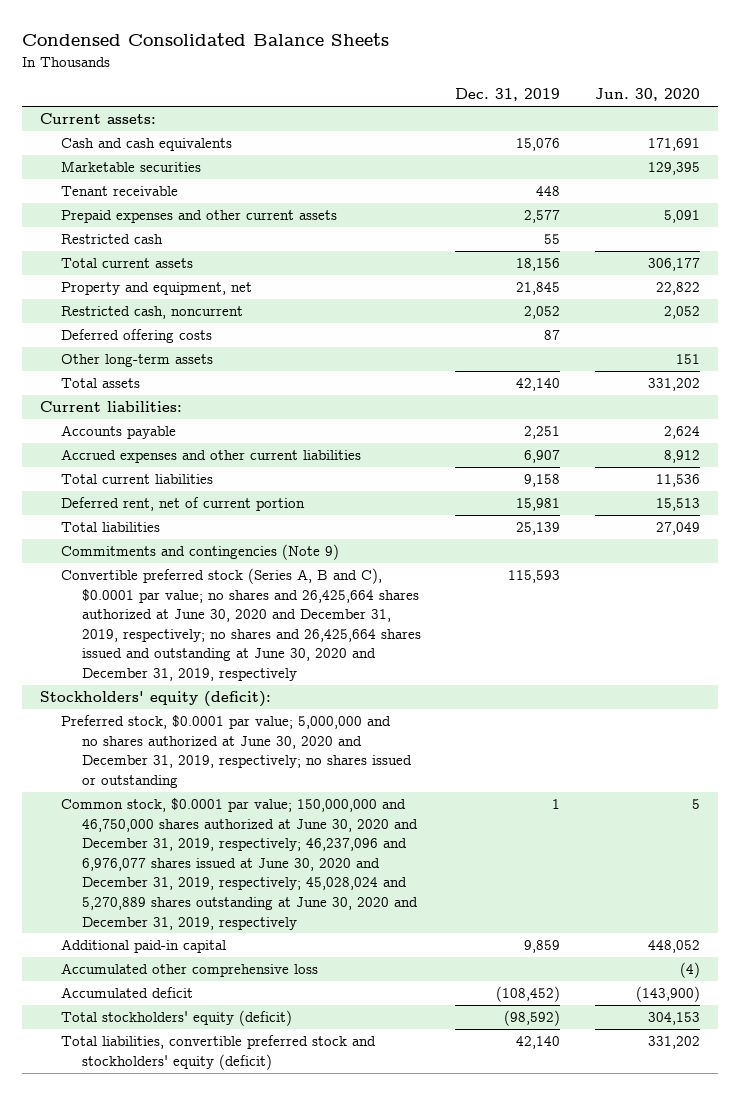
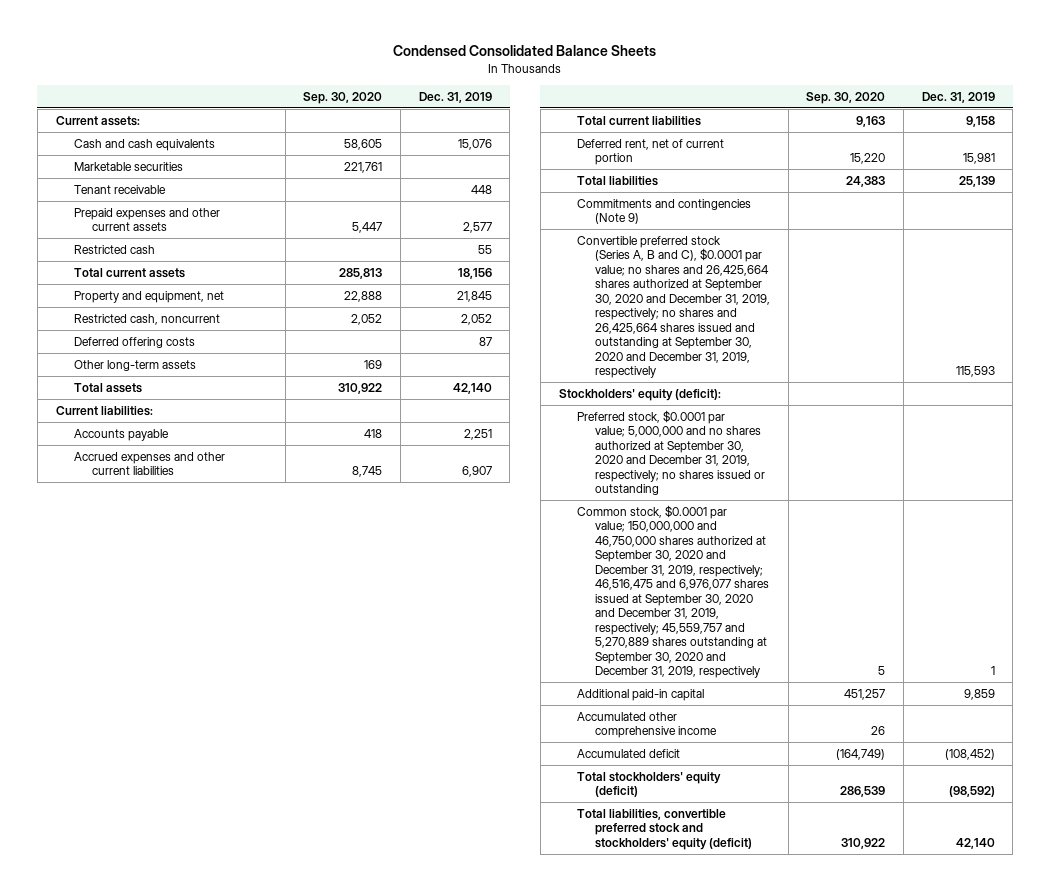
[595,88,701,102] Jun. 30, 2020 -> none
none -> [303,91,383,104] Sep. 30, 2020
[60,568,421,681] Convertible preferred stock (Series A, B and C), $0.0001 par value; no shares and 26,425,664 shares authorized at June 30, 2020 and December 31, 2019, respectively; no shares and 26,425,664 shares issued and outstanding at June 30, 2020 and December 31, 2019, respectively -> [576,235,771,379] Convertible preferred stock (Series A, B and C), $0.0001 par value; no shares and 26,425,664 shares authorized at September 30, 2020 and December 31, 2019, respectively; no shares and 26,425,664 shares issued and outstanding at September 30, 2020 and December 31, 2019, respectively
[60,715,412,788] Preferred stock, $0.0001 par value; 5,000,000 and no shares authorized at June 30, 2020 and December 31, 2019, respectively; no shares issued or outstanding -> [576,409,766,496] Preferred stock, $0.0001 par value; 5,000,000 and no shares authorized at September 30, 2020 and December 31, 2019, respectively; no shares issued or outstanding
[60,798,418,930] Common stock, $0.0001 par value; 150,000,000 and 46,750,000 shares authorized at June 30, 2020 and December 31, 2019, respectively; 46,237,096 and 6,976,077 shares issued at June 30, 2020 and December 31, 2019, respectively; 45,028,024 and 5,270,889 shares outstanding at June 30, 2020 and December 31, 2019, respectively -> [576,504,770,679] Common stock, $0.0001 par value; 150,000,000 and 46,750,000 shares authorized at September 30, 2020 and December 31, 2019, respectively; 46,516,475 and 6,976,077 shares issued at September 30, 2020 and December 31, 2019, respectively; 45,559,757 and 5,270,889 shares outstanding at September 30, 2020 and December 31, 2019, respectively
[60,963,318,978] Accumulated other comprehensive loss -> [576,711,718,739] Accumulated other comprehensive income

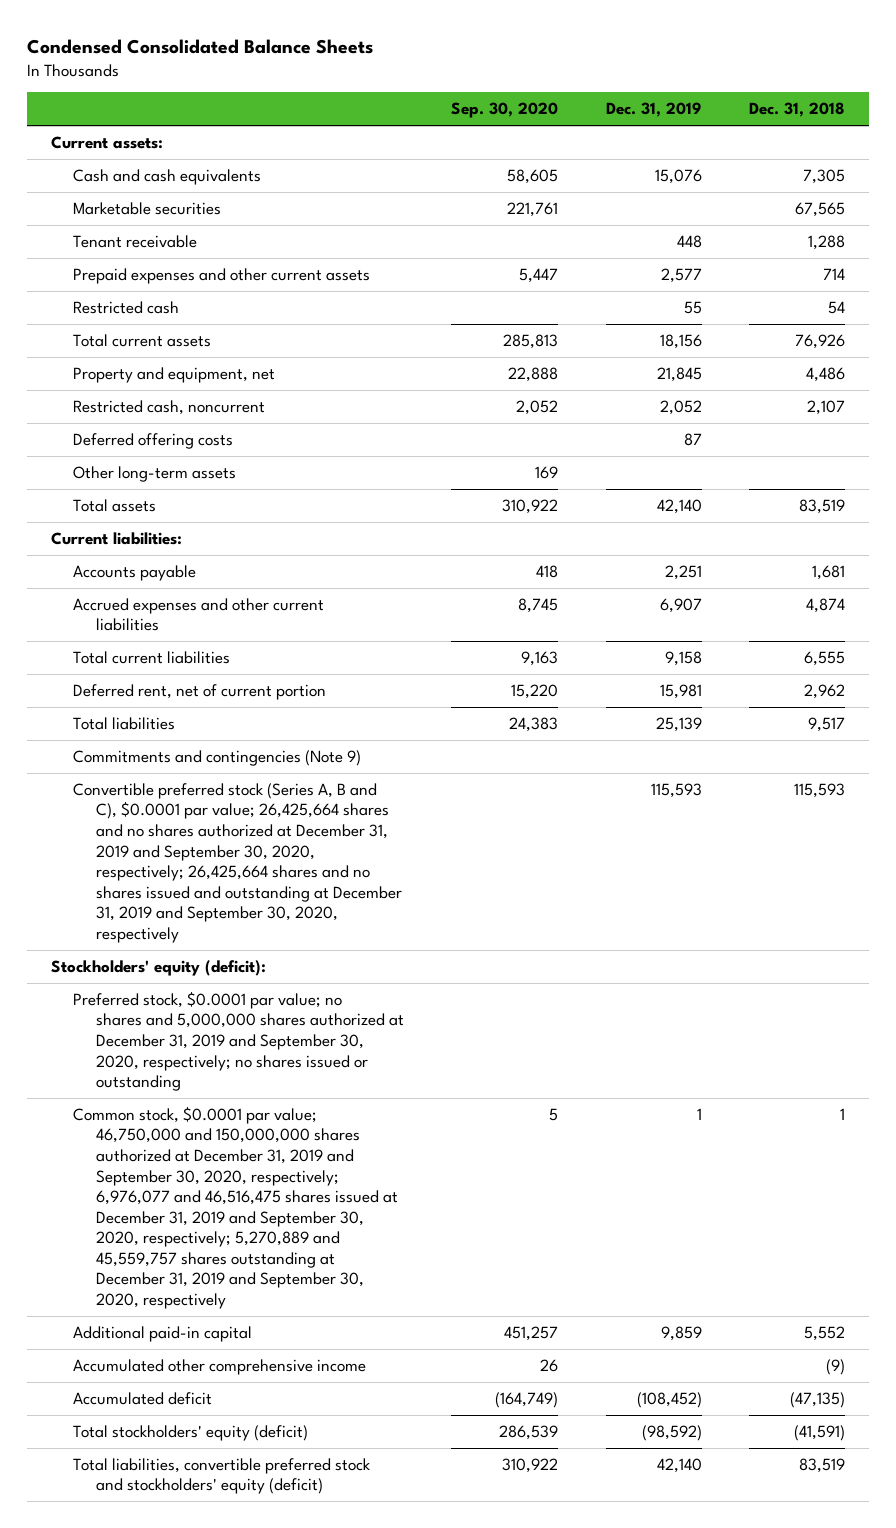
none -> [749,102,846,118] Dec. 31, 2018
[576,235,771,379] Convertible preferred stock (Series A, B and C), $0.0001 par value; no shares and 26,425,664 shares authorized at September 30, 2020 and December 31, 2019, respectively; no shares and 26,425,664 shares issued and outstanding at September 30, 2020 and December 31, 2019, respectively -> [73,782,403,943] Convertible preferred stock (Series A, B and C), $0.0001 par value; 26,425,664 shares and no shares authorized at December 31, 2019 and September 30, 2020, respectively; 26,425,664 shares and no shares issued and outstanding at December 31, 2019 and September 30, 2020, respectively
[576,409,766,496] Preferred stock, $0.0001 par value; 5,000,000 and no shares authorized at September 30, 2020 and December 31, 2019, respectively; no shares issued or outstanding -> [73,990,405,1092] Preferred stock, $0.0001 par value; no shares and 5,000,000 shares authorized at December 31, 2019 and September 30, 2020, respectively; no shares issued or outstanding
[576,504,770,679] Common stock, $0.0001 par value; 150,000,000 and 46,750,000 shares authorized at September 30, 2020 and December 31, 2019, respectively; 46,516,475 and 6,976,077 shares issued at September 30, 2020 and December 31, 2019, respectively; 45,559,757 and 5,270,889 shares outstanding at September 30, 2020 and December 31, 2019, respectively -> [73,1105,399,1309] Common stock, $0.0001 par value; 46,750,000 and 150,000,000 shares authorized at December 31, 2019 and September 30, 2020, respectively; 6,976,077 and 46,516,475 shares issued at December 31, 2019 and September 30, 2020, respectively; 5,270,889 and 45,559,757 shares outstanding at December 31, 2019 and September 30, 2020, respectively

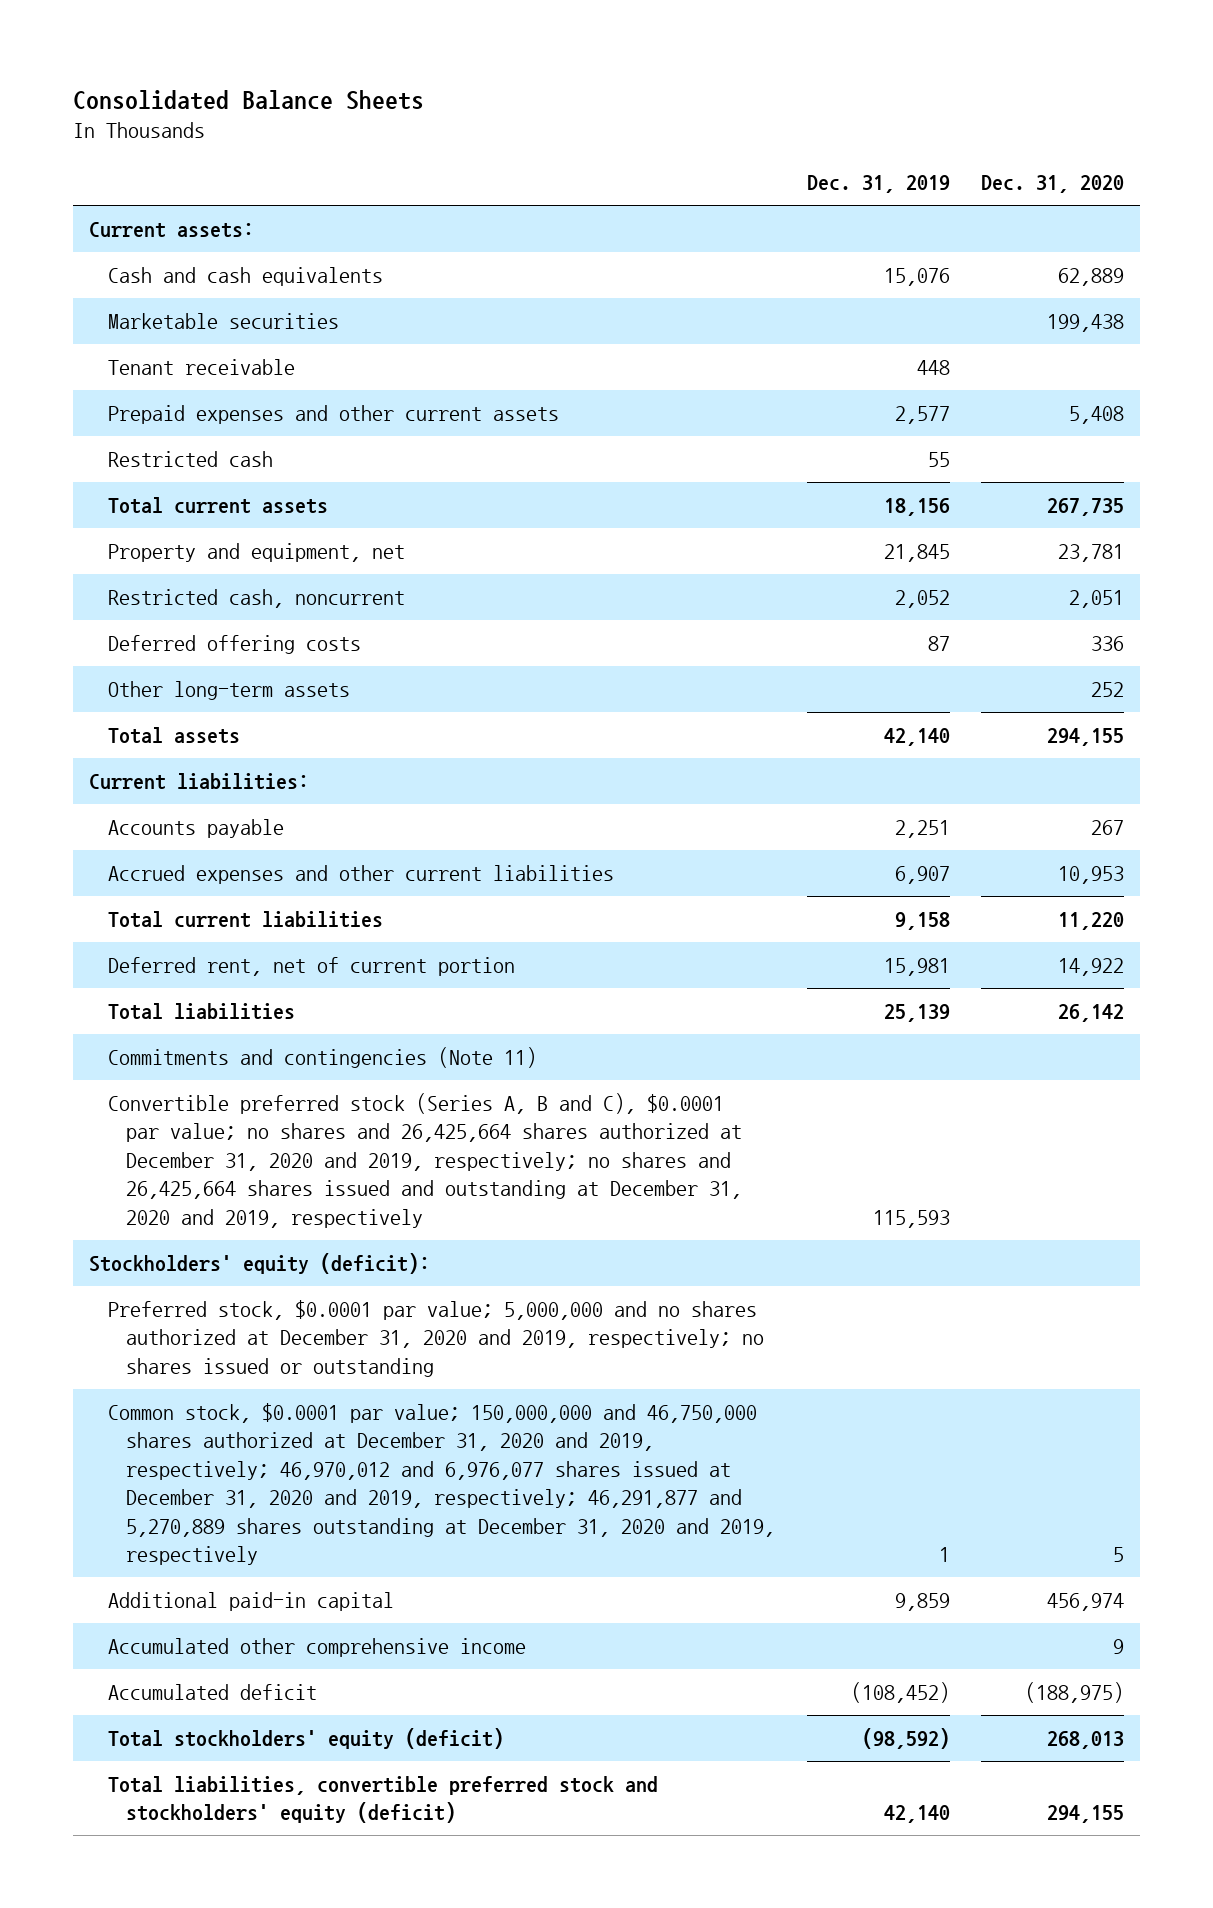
[27,39,374,55] Condensed Consolidated Balance Sheets -> [73,89,425,110] Consolidated Balance Sheets
[451,102,559,119] Sep. 30, 2020 -> none
[749,102,846,118] Dec. 31, 2018 -> none
none -> [981,175,1125,194] Dec. 31, 2020
[73,749,362,766] Commitments and contingencies (Note 9) -> [107,1046,537,1068] Commitments and contingencies (Note 11)
[73,782,403,943] Convertible preferred stock (Series A, B and C), $0.0001 par value; 26,425,664 shares and no shares authorized at December 31, 2019 and September 30, 2020, respectively; 26,425,664 shares and no shares issued and outstanding at December 31, 2019 and September 30, 2020, respectively -> [107,1092,743,1228] Convertible preferred stock (Series A, B and C), $0.0001 par value; no shares and 26,425,664 shares authorized at December 31, 2020 and 2019, respectively; no shares and 26,425,664 shares issued and outstanding at December 31, 2020 and 2019, respectively
[73,990,405,1092] Preferred stock, $0.0001 par value; no shares and 5,000,000 shares authorized at December 31, 2019 and September 30, 2020, respectively; no shares issued or outstanding -> [107,1299,765,1377] Preferred stock, $0.0001 par value; 5,000,000 and no shares authorized at December 31, 2020 and 2019, respectively; no shares issued or outstanding
[73,1105,399,1309] Common stock, $0.0001 par value; 46,750,000 and 150,000,000 shares authorized at December 31, 2019 and September 30, 2020, respectively; 6,976,077 and 46,516,475 shares issued at December 31, 2019 and September 30, 2020, respectively; 5,270,889 and 45,559,757 shares outstanding at December 31, 2019 and September 30, 2020, respectively -> [107,1402,776,1566] Common stock, $0.0001 par value; 150,000,000 and 46,750,000 shares authorized at December 31, 2020 and 2019, respectively; 46,970,012 and 6,976,077 shares issued at December 31, 2020 and 2019, respectively; 46,291,877 and 5,270,889 shares outstanding at December 31, 2020 and 2019, respectively

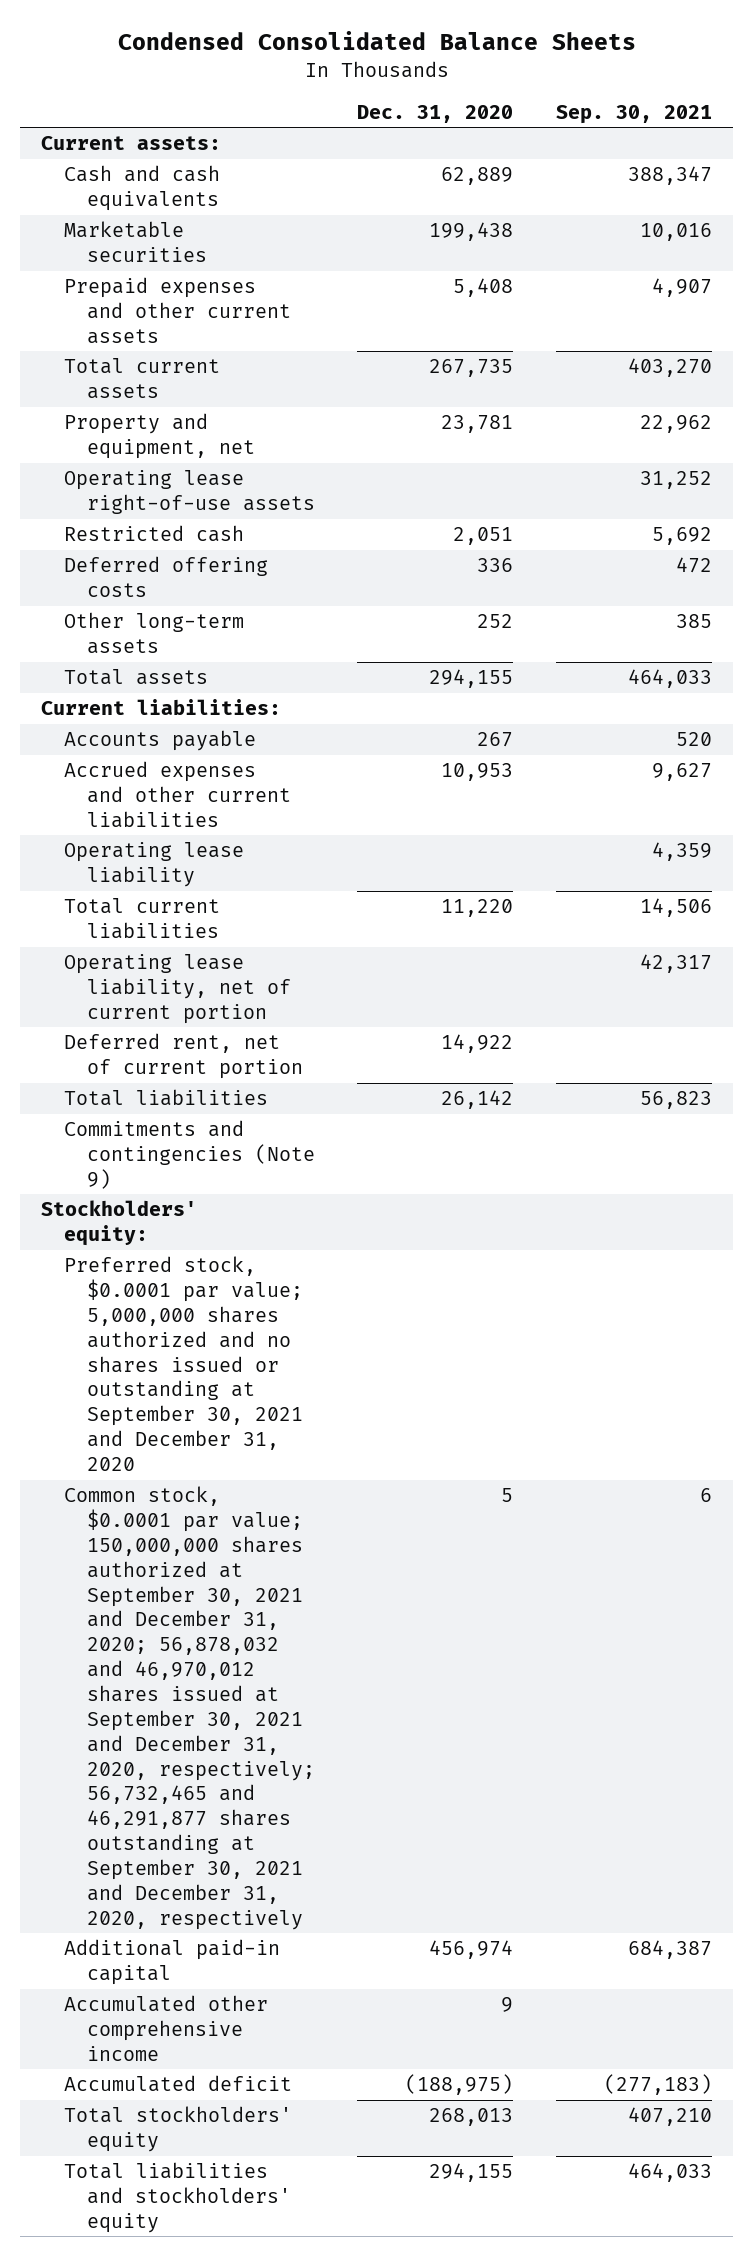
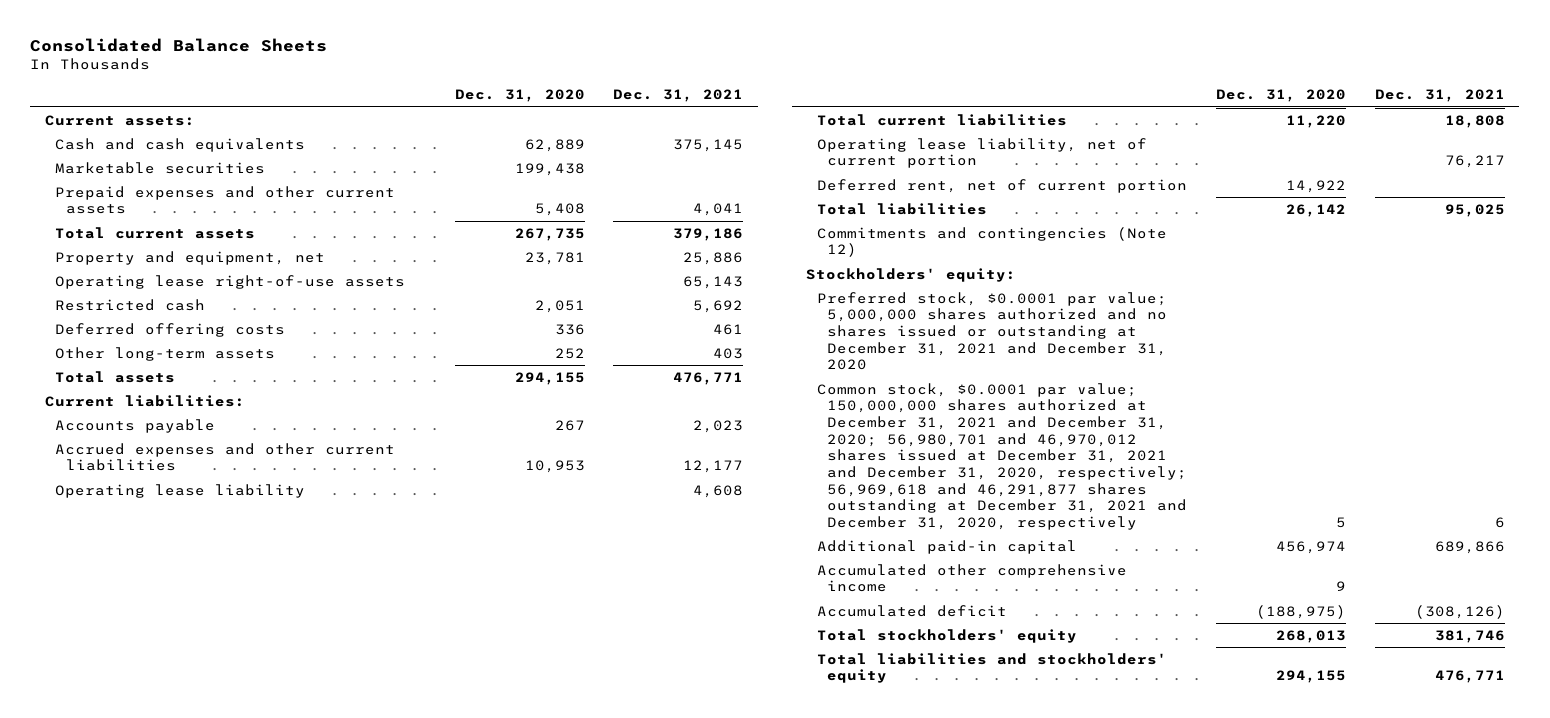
[117,31,636,51] Condensed Consolidated Balance Sheets -> [30,38,328,53] Consolidated Balance Sheets
[555,104,712,124] Sep. 30, 2021 -> none
none -> [613,89,744,103] Dec. 31, 2021
[63,1120,315,1189] Commitments and contingencies (Note 9) -> [816,226,1167,258] Commitments and contingencies (Note 12)
[63,1256,303,1472] Preferred stock, $0.0001 par value; 5,000,000 shares authorized and no shares issued or outstanding at September 30, 2021 and December 31, 2020 -> [816,291,1168,371] Preferred stock, $0.0001 par value; 5,000,000 shares authorized and no shares issued or outstanding at December 31, 2021 and December 31, 2020
[63,1486,315,1930] Common stock, $0.0001 par value; 150,000,000 shares authorized at September 30, 2021 and December 31, 2020; 56,878,032 and 46,970,012 shares issued at September 30, 2021 and December 31, 2020, respectively; 56,732,465 and 46,291,877 shares outstanding at September 30, 2021 and December 31, 2020, respectively -> [816,382,1188,531] Common stock, $0.0001 par value; 150,000,000 shares authorized at December 31, 2021 and December 31, 2020; 56,980,701 and 46,970,012 shares issued at December 31, 2021 and December 31, 2020, respectively; 56,969,618 and 46,291,877 shares outstanding at December 31, 2021 and December 31, 2020, respectively

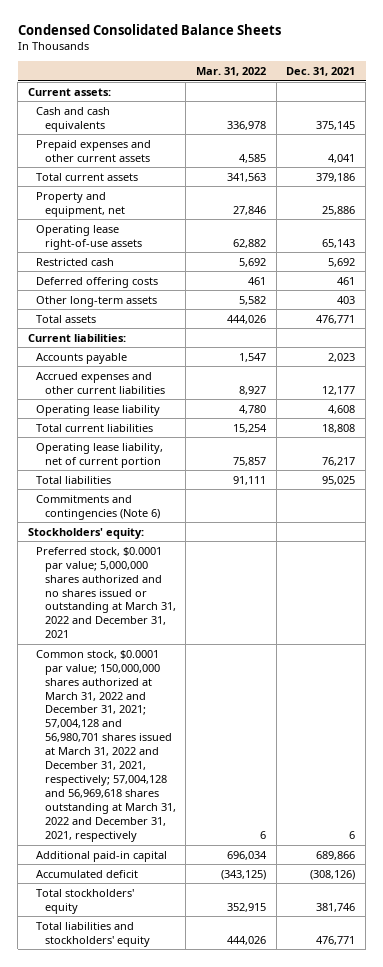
[30,38,328,53] Consolidated Balance Sheets -> [17,24,281,36] Condensed Consolidated Balance Sheets
[454,89,585,103] Dec. 31, 2020 -> none
none -> [196,67,267,77] Mar. 31, 2022
[55,161,266,174] Marketable securities -> none
[816,178,1187,193] Deferred rent, net of current portion -> none
[816,226,1167,258] Commitments and contingencies (Note 12) -> [36,494,160,520] Commitments and contingencies (Note 6)
[816,291,1168,371] Preferred stock, $0.0001 par value; 5,000,000 shares authorized and no shares issued or outstanding at December 31, 2021 and December 31, 2020 -> [36,546,176,639] Preferred stock, $0.0001 par value; 5,000,000 shares authorized and no shares issued or outstanding at March 31, 2022 and December 31, 2021
[816,382,1188,531] Common stock, $0.0001 par value; 150,000,000 shares authorized at December 31, 2021 and December 31, 2020; 56,980,701 and 46,970,012 shares issued at December 31, 2021 and December 31, 2020, respectively; 56,969,618 and 46,291,877 shares outstanding at December 31, 2021 and December 31, 2020, respectively -> [36,649,176,842] Common stock, $0.0001 par value; 150,000,000 shares authorized at March 31, 2022 and December 31, 2021; 57,004,128 and 56,980,701 shares issued at March 31, 2022 and December 31, 2021, respectively; 57,004,128 and 56,969,618 shares outstanding at March 31, 2022 and December 31, 2021, respectively
[816,563,1127,593] Accumulated other comprehensive income -> none

